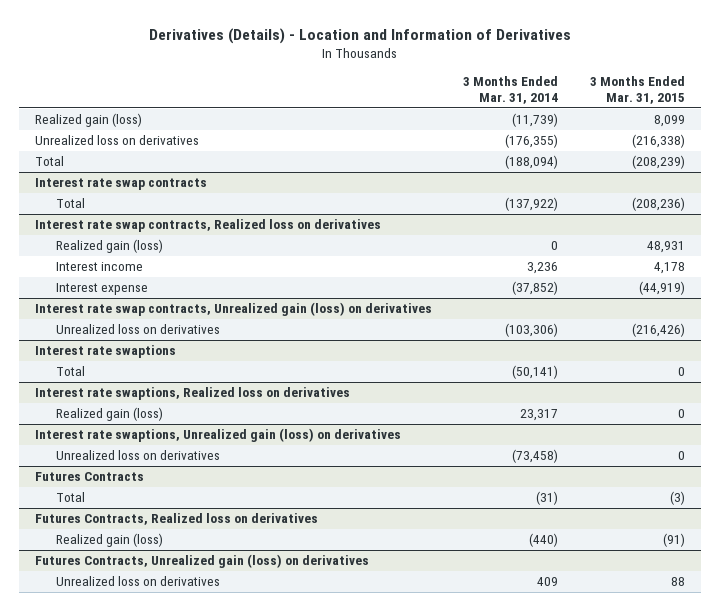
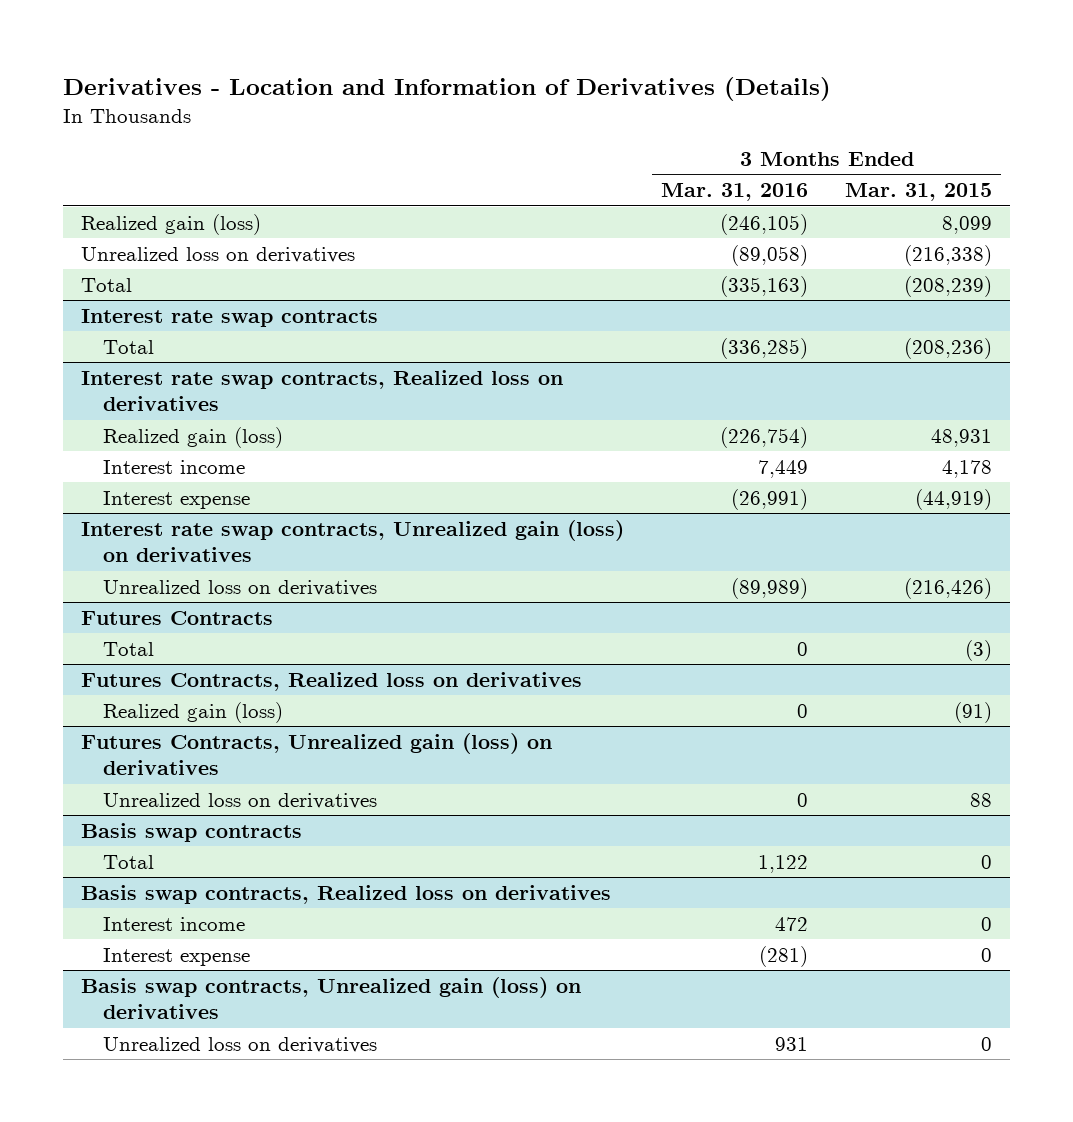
[148,27,571,44] Derivatives (Details) - Location and Information of Derivatives -> [62,76,831,101] Derivatives - Location and Information of Derivatives (Details)
[463,76,559,104] 3 Months Ended Mar. 31, 2014 -> none
none -> [661,183,809,202] Mar. 31, 2016
[34,345,176,359] Interest rate swaptions -> none
[55,366,85,377] Total -> none
[34,387,350,401] Interest rate swaptions, Realized loss on derivatives -> none
[55,407,163,422] Realized gain (loss) -> none
[34,428,401,443] Interest rate swaptions, Unrealized gain (loss) on derivatives -> none
[55,450,220,461] Unrealized loss on derivatives -> none
none -> [81,822,303,842] Basis swap contracts
none -> [102,854,154,869] Total
none -> [81,884,612,904] Basis swap contracts, Realized loss on derivatives
none -> [102,916,245,931] Interest income
none -> [102,947,250,966] Interest expense
none -> [81,976,582,1020] Basis swap contracts, Unrealized gain (loss) on derivatives
none -> [102,1036,377,1053] Unrealized loss on derivatives

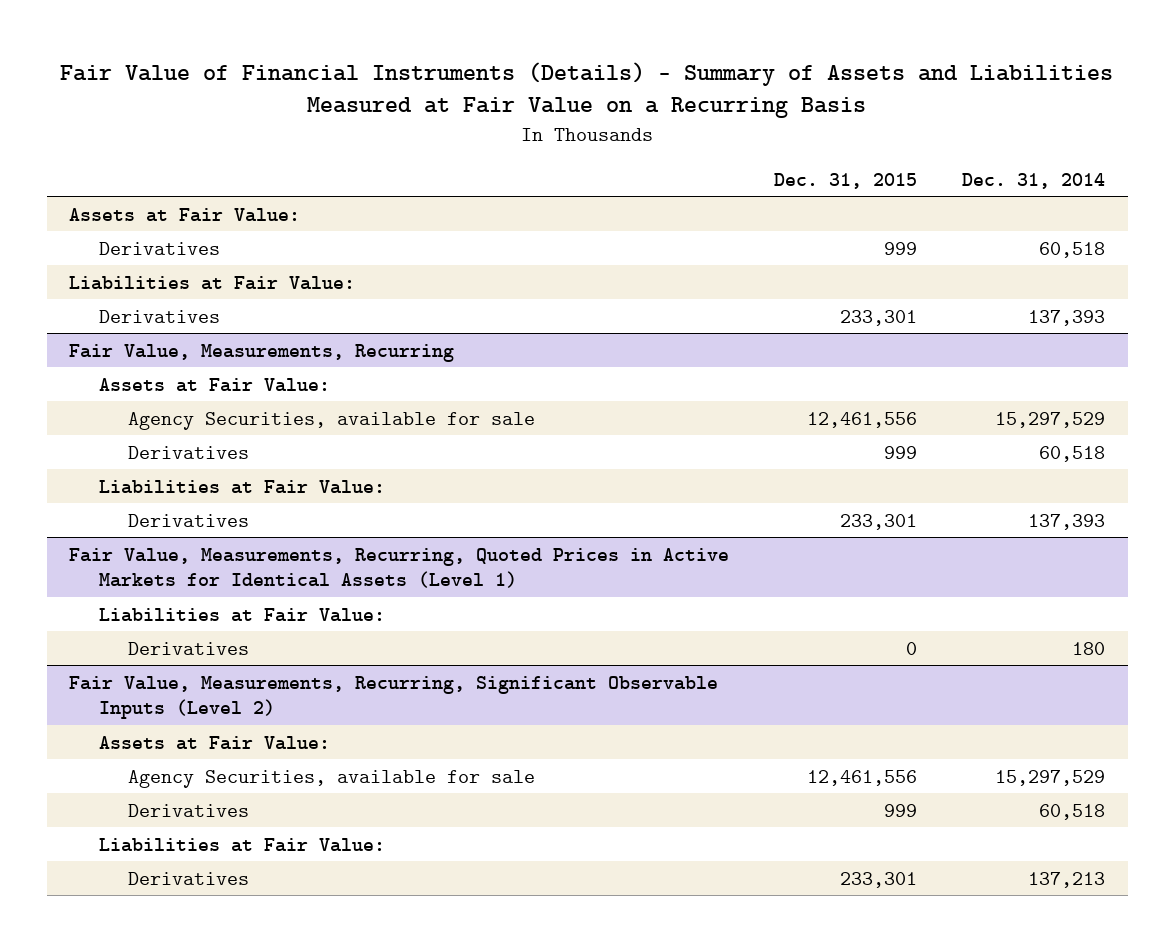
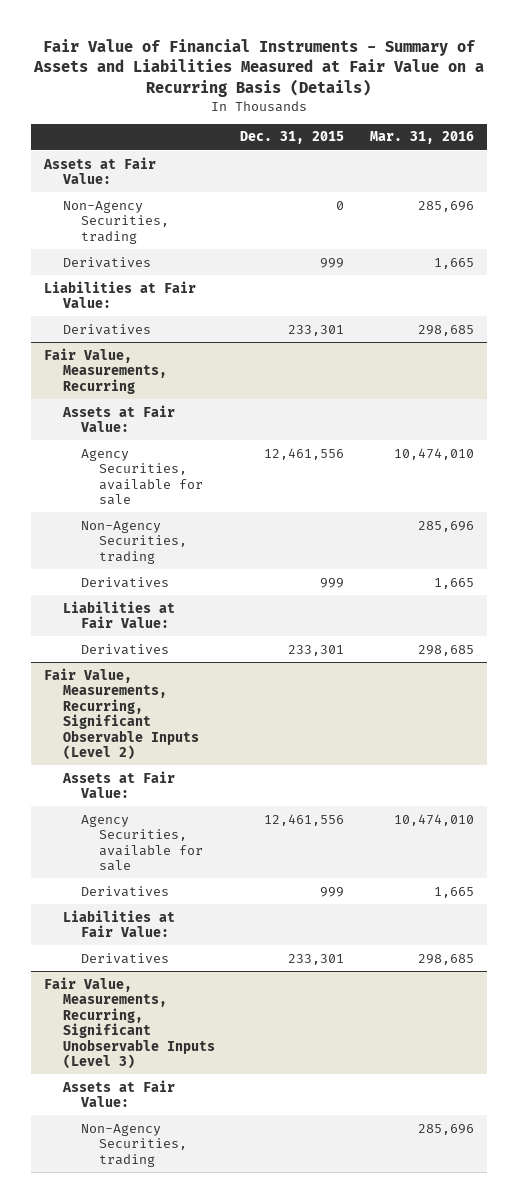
[60,61,1114,119] Fair Value of Financial Instruments (Details) - Summary of Assets and Liabilities Measured at Fair Value on a Recurring Basis -> [33,38,485,97] Fair Value of Financial Instruments - Summary of Assets and Liabilities Measured at Fair Value on a Recurring Basis (Details)
[962,172,1106,189] Dec. 31, 2014 -> none
none -> [369,131,474,145] Mar. 31, 2016
none -> [62,200,169,244] Non-Agency Securities, trading
none -> [80,520,187,564] Non-Agency Securities, trading
[69,547,730,589] Fair Value, Measurements, Recurring, Quoted Prices in Active Markets for Identical Assets (Level 1) -> none
[98,607,385,622] Liabilities at Fair Value: -> none
[127,641,249,655] Derivatives -> none
none -> [44,976,215,1070] Fair Value, Measurements, Recurring, Significant Unobservable Inputs (Level 3)
none -> [61,1079,175,1108] Assets at Fair Value:
none -> [80,1123,187,1167] Non-Agency Securities, trading

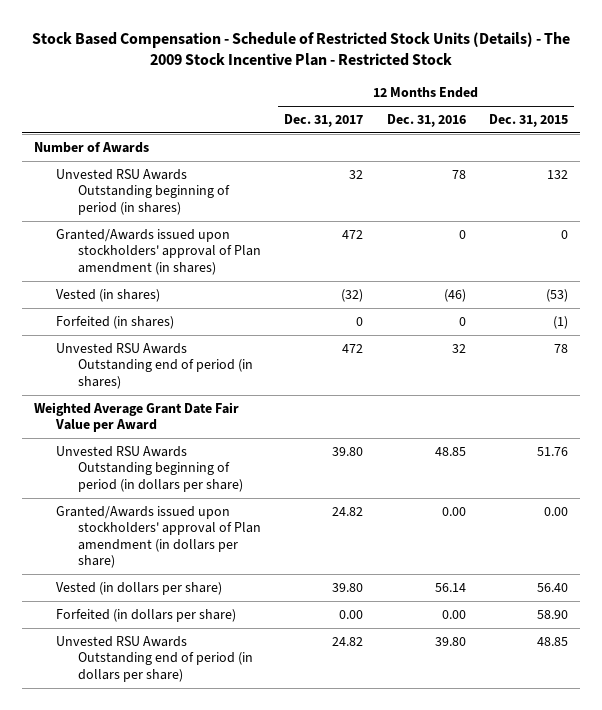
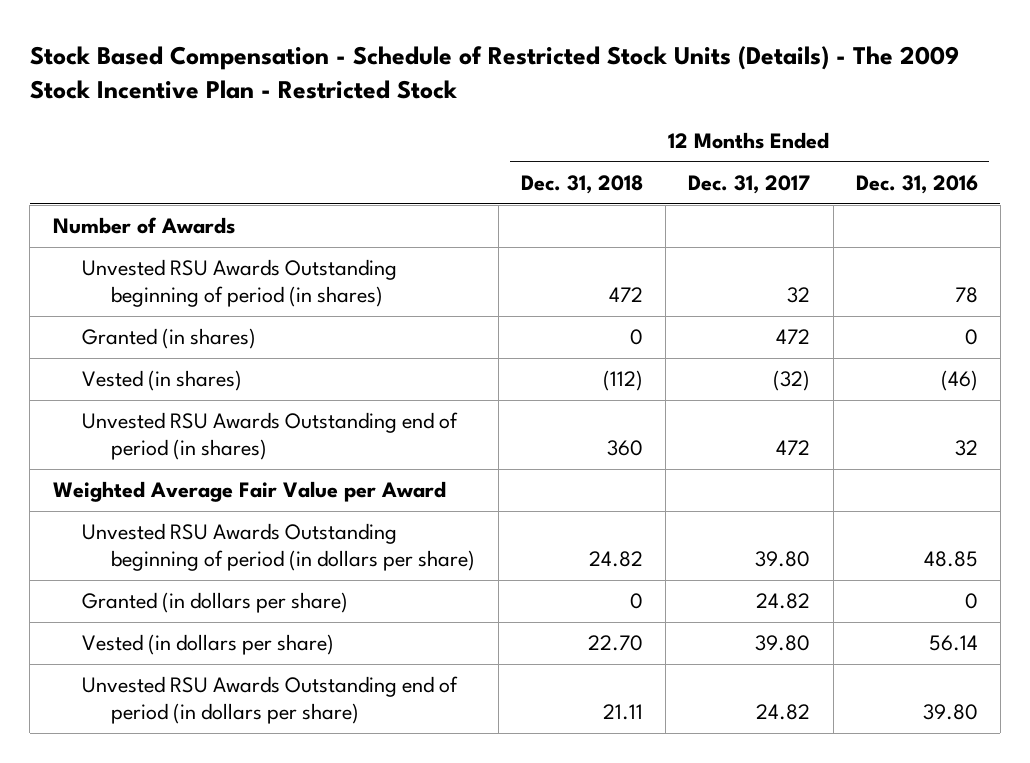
[489,114,569,128] Dec. 31, 2015 -> none
none -> [520,175,643,195] Dec. 31, 2018
[55,228,261,275] Granted/Awards issued upon stockholders' approval of Plan amendment (in shares) -> [81,328,256,350] Granted (in shares)
[55,315,174,329] Forfeited (in shares) -> none
[33,401,239,433] Weighted Average Grant Date Fair Value per Award -> [52,481,446,503] Weighted Average Fair Value per Award
[55,505,261,569] Granted/Awards issued upon stockholders' approval of Plan amendment (in dollars per share) -> [81,592,348,614] Granted (in dollars per share)
[441,506,466,516] 0.00 -> [964,593,978,610] 0
[55,608,236,622] Forfeited (in dollars per share) -> none

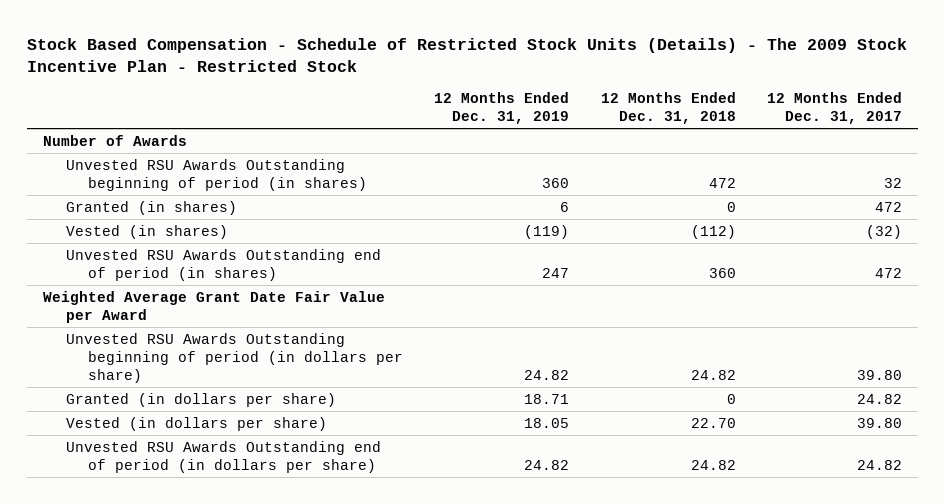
[855,175,978,195] Dec. 31, 2016 -> none
none -> [434,92,570,125] 12 Months Ended Dec. 31, 2019
[52,481,446,503] Weighted Average Fair Value per Award -> [42,290,385,323] Weighted Average Grant Date Fair Value per Award
[602,704,643,721] 21.11 -> [690,459,736,470] 24.82

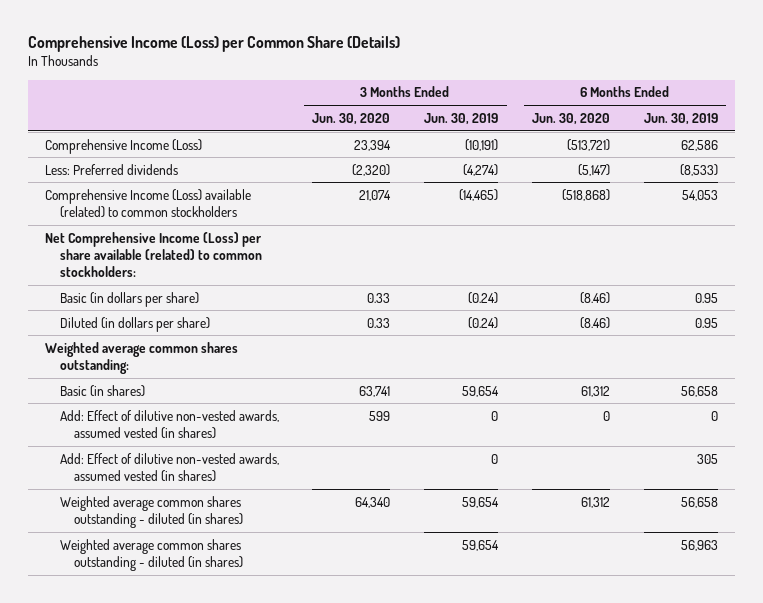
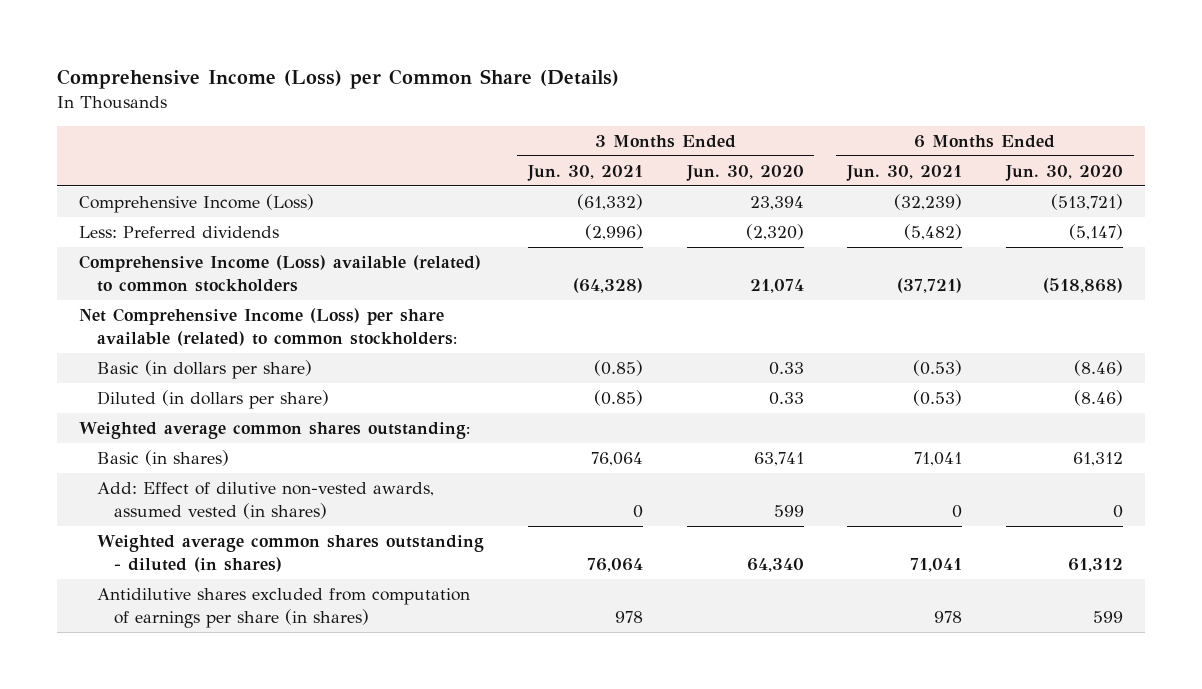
[424,112,499,125] Jun. 30, 2019 -> none
[643,112,718,125] Jun. 30, 2019 -> none
none -> [526,164,643,181] Jun. 30, 2021
none -> [846,164,963,181] Jun. 30, 2021
[59,452,279,482] Add: Effect of dilutive non-vested awards, assumed vested (in shares) -> none
[59,538,244,571] Weighted average common shares outstanding - diluted (in shares) -> none
none -> [96,588,470,628] Antidilutive shares excluded from computation of earnings per share (in shares)

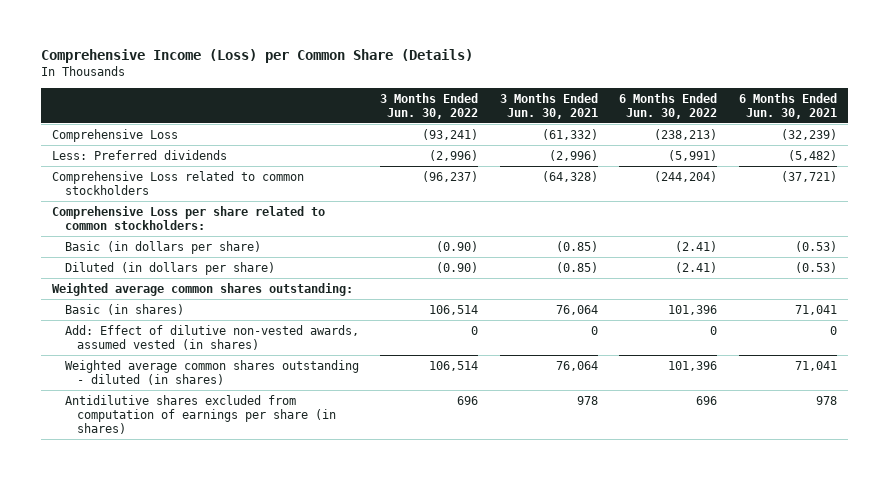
[685,164,804,181] Jun. 30, 2020 -> none
[1005,164,1124,181] Jun. 30, 2020 -> none
none -> [380,92,479,119] 3 Months Ended Jun. 30, 2022
none -> [619,92,718,119] 6 Months Ended Jun. 30, 2022
[79,194,315,214] Comprehensive Income (Loss) -> [52,128,179,142] Comprehensive Loss
[79,255,482,292] Comprehensive Income (Loss) available (related) to common stockholders -> [52,170,305,195] Comprehensive Loss related to common stockholders
[79,308,457,346] Net Comprehensive Income (Loss) per share available (related) to common stockholders: -> [52,205,326,230] Comprehensive Loss per share related to common stockholders:

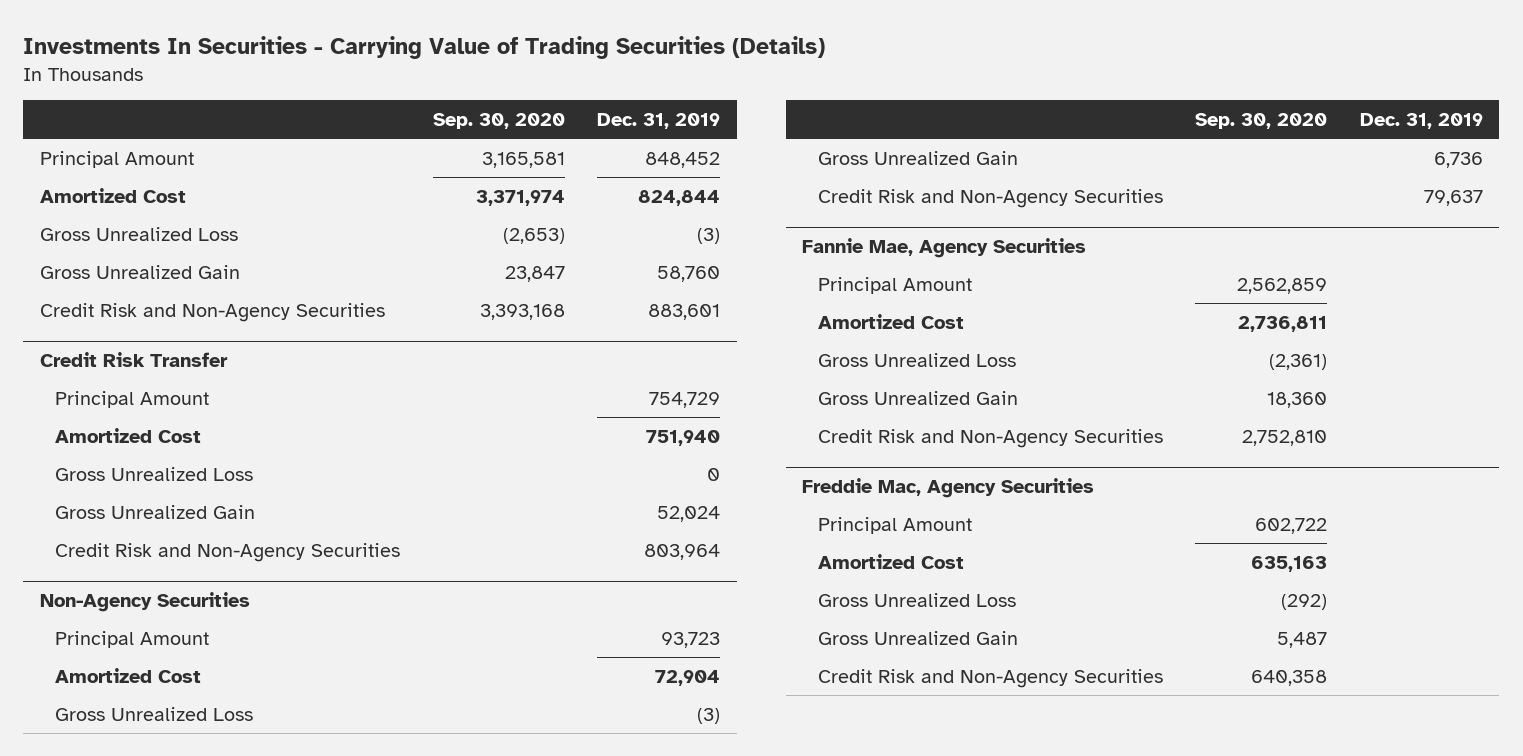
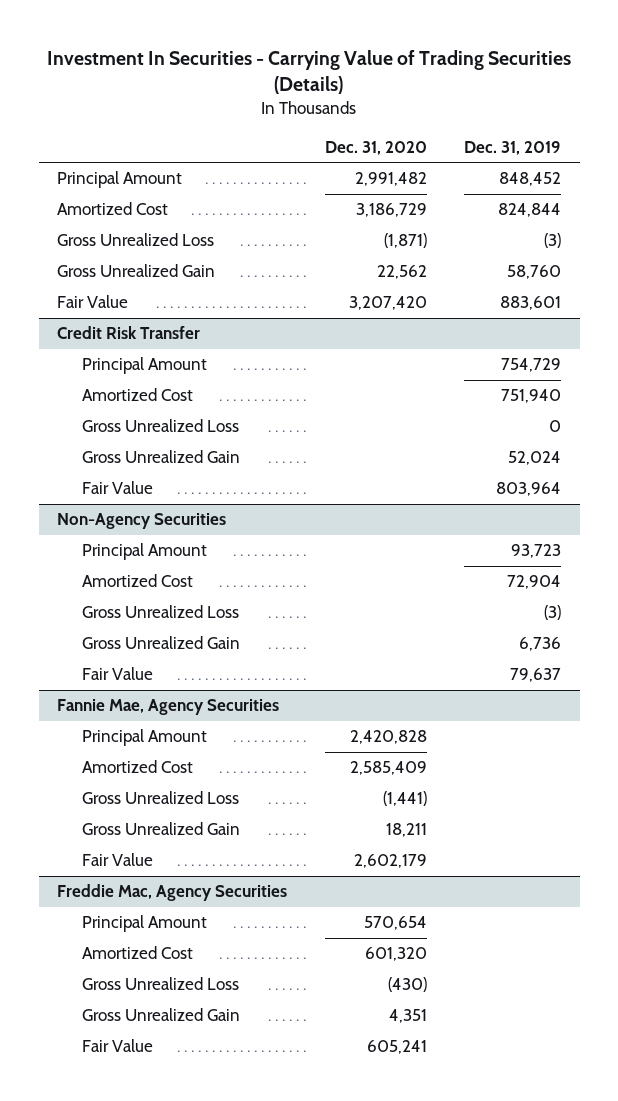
[23,36,826,60] Investments In Securities - Carrying Value of Trading Securities (Details) -> [47,50,572,95] Investment In Securities - Carrying Value of Trading Securities (Details)
[432,113,565,130] Sep. 30, 2020 -> none
none -> [324,140,427,155] Dec. 31, 2020
[39,302,385,322] Credit Risk and Non-Agency Securities -> [57,295,129,309] Fair Value
[54,542,400,562] Credit Risk and Non-Agency Securities -> [81,481,153,495] Fair Value
[817,188,1163,208] Credit Risk and Non-Agency Securities -> [81,667,153,681] Fair Value
[817,428,1163,448] Credit Risk and Non-Agency Securities -> [81,853,153,867] Fair Value
[817,668,1163,688] Credit Risk and Non-Agency Securities -> [81,1039,153,1053] Fair Value

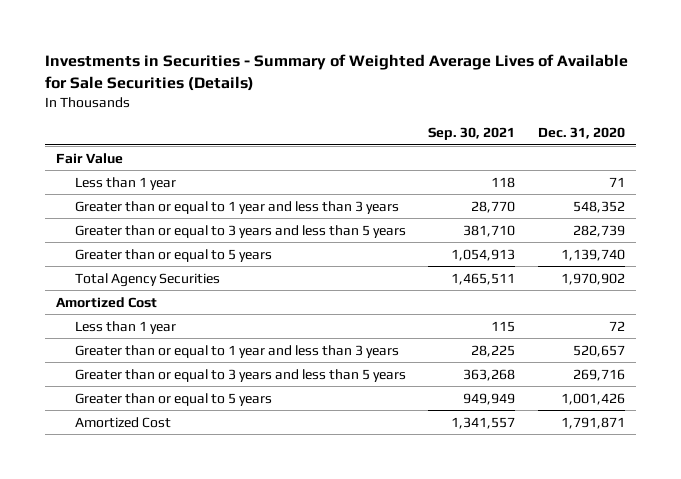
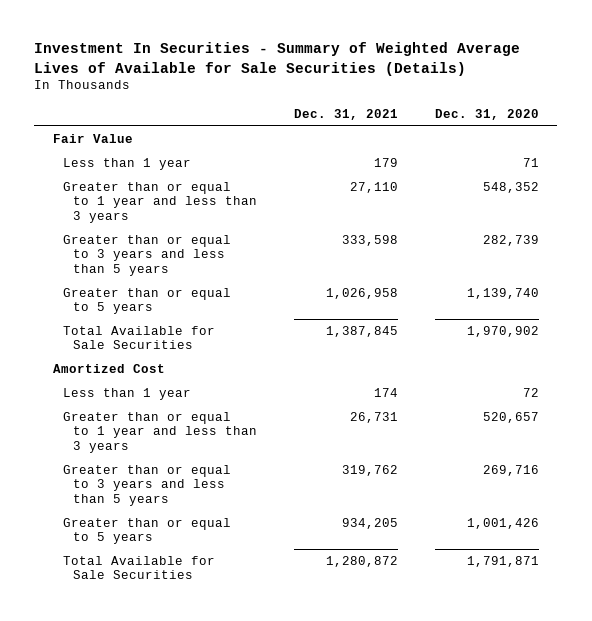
[44,54,628,91] Investments in Securities - Summary of Weighted Average Lives of Available for Sale Securities (Details) -> [34,42,521,76] Investment In Securities - Summary of Weighted Average Lives of Available for Sale Securities (Details)
[428,127,516,141] Sep. 30, 2021 -> none
none -> [293,108,398,120] Dec. 31, 2021
[74,272,220,287] Total Agency Securities -> [62,325,215,350] Total Available for Sale Securities
[74,416,171,428] Amortized Cost -> [62,555,215,580] Total Available for Sale Securities

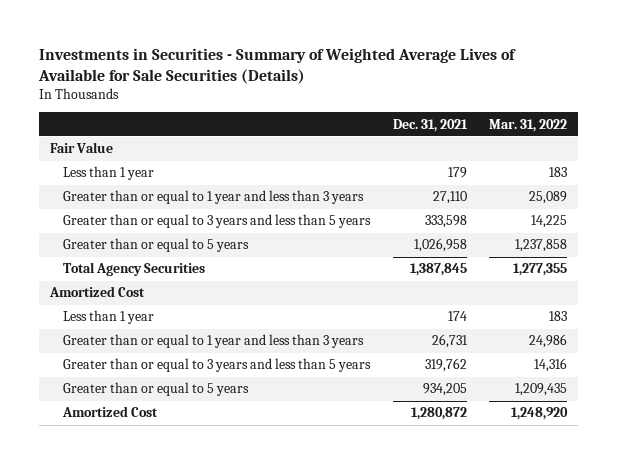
[34,42,521,76] Investment In Securities - Summary of Weighted Average Lives of Available for Sale Securities (Details) -> [37,47,516,84] Investments in Securities - Summary of Weighted Average Lives of Available for Sale Securities (Details)
[434,108,539,120] Dec. 31, 2020 -> none
none -> [489,118,568,132] Mar. 31, 2022
[62,325,215,350] Total Available for Sale Securities -> [63,262,206,277] Total Agency Securities
[62,555,215,580] Total Available for Sale Securities -> [62,406,159,418] Amortized Cost

